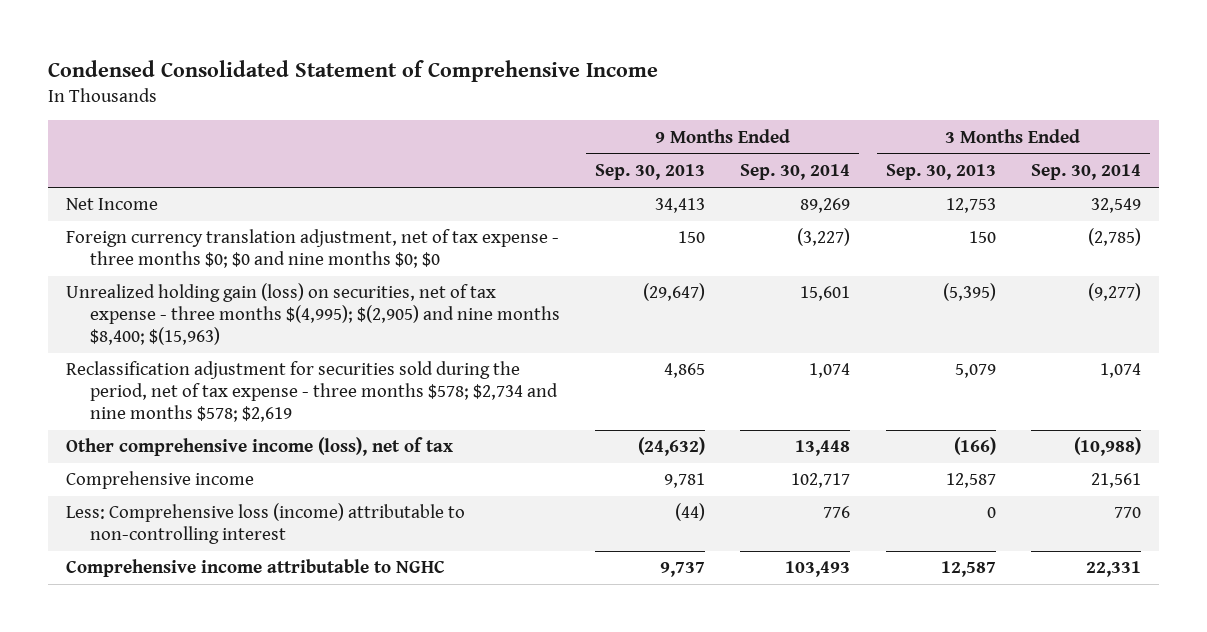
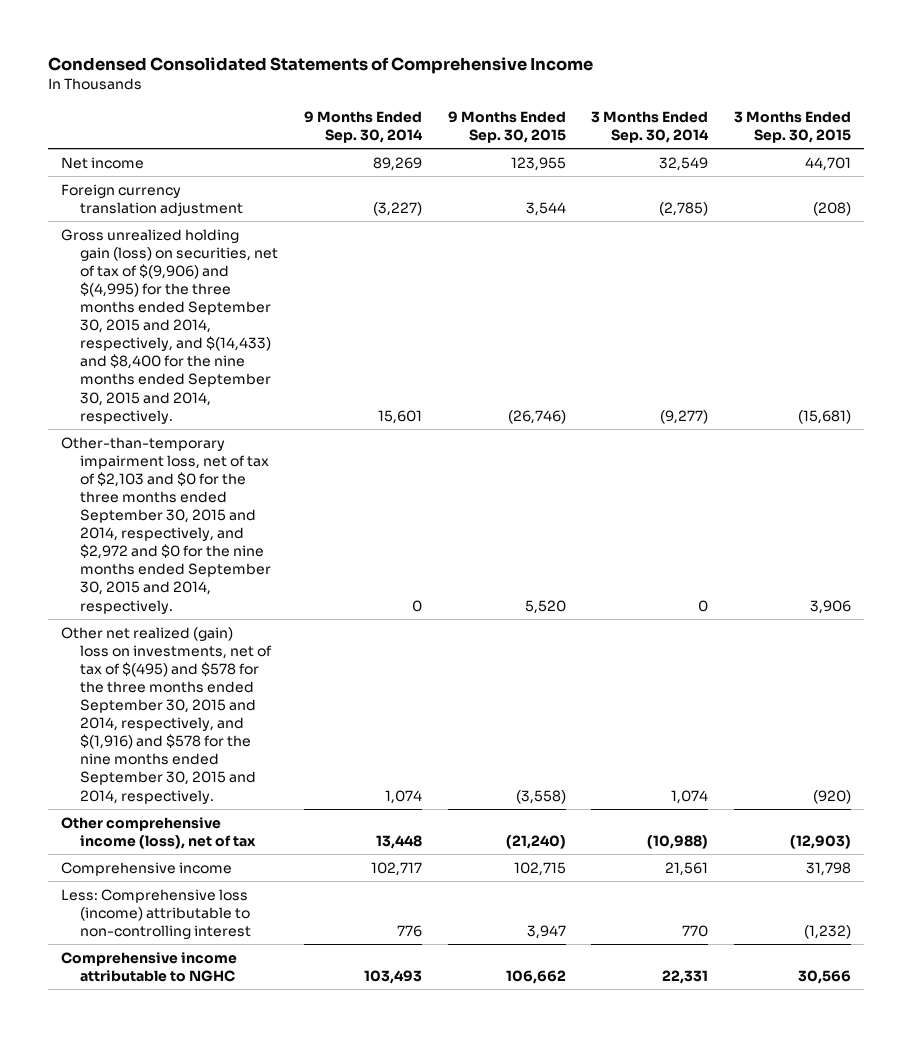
[47,59,658,82] Condensed Consolidated Statement of Comprehensive Income -> [48,57,594,75] Condensed Consolidated Statements of Comprehensive Income
[595,164,706,181] Sep. 30, 2013 -> none
[885,164,996,181] Sep. 30, 2013 -> none
none -> [447,111,566,144] 9 Months Ended Sep. 30, 2015
none -> [733,111,851,144] 3 Months Ended Sep. 30, 2015
[65,198,158,211] Net Income -> [61,156,145,169] Net income
[65,229,559,269] Foreign currency translation adjustment, net of tax expense - three months $0; $0 and nine months $0; $0 -> [61,183,244,216] Foreign currency translation adjustment
[65,283,560,345] Unrealized holding gain (loss) on securities, net of tax expense - three months $(4,995); $(2,905) and nine months $8,400; $(15,963) -> [61,228,279,424] Gross unrealized holding gain (loss) on securities, net of tax of $(9,906) and $(4,995) for the three months ended September 30, 2015 and 2014, respectively, and $(14,433) and $8,400 for the nine months ended September 30, 2015 and 2014, respectively.
none -> [61,436,272,614] Other-than-temporary impairment loss, net of tax of $2,103 and $0 for the three months ended September 30, 2015 and 2014, respectively, and $2,972 and $0 for the nine months ended September 30, 2015 and 2014, respectively.
[65,361,558,422] Reclassification adjustment for securities sold during the period, net of tax expense - three months $578; $2,734 and nine months $578; $2,619 -> [61,626,273,804] Other net realized (gain) loss on investments, net of tax of $(495) and $578 for the three months ended September 30, 2015 and 2014, respectively, and $(1,916) and $578 for the nine months ended September 30, 2015 and 2014, respectively.

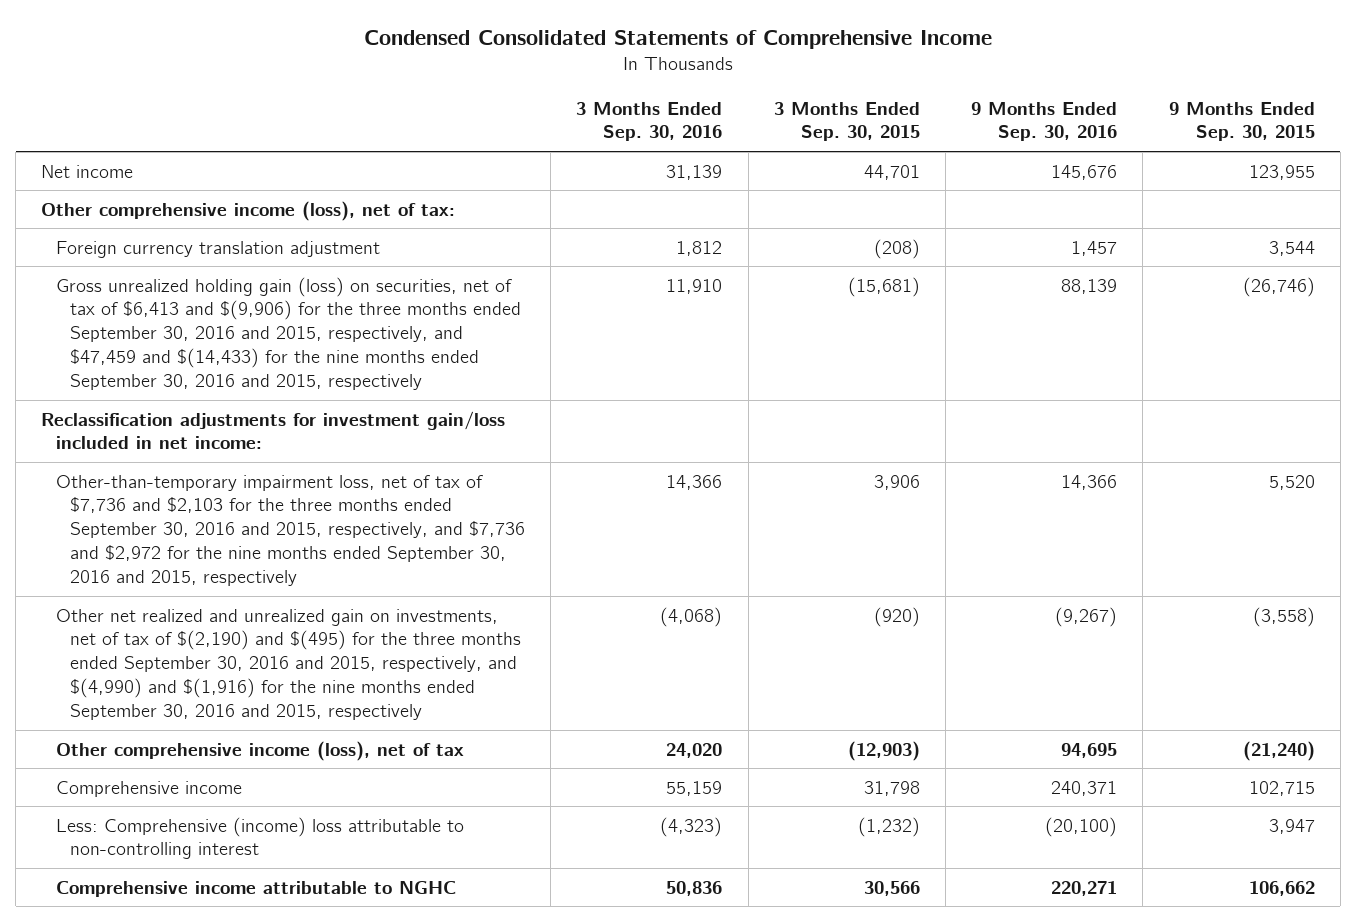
[303,111,423,144] 9 Months Ended Sep. 30, 2014 -> none
[591,111,710,144] 3 Months Ended Sep. 30, 2014 -> none
none -> [576,101,723,142] 3 Months Ended Sep. 30, 2016
none -> [971,101,1118,142] 9 Months Ended Sep. 30, 2016
none -> [41,200,456,221] Other comprehensive income (loss), net of tax:
[61,228,279,424] Gross unrealized holding gain (loss) on securities, net of tax of $(9,906) and $(4,995) for the three months ended September 30, 2015 and 2014, respectively, and $(14,433) and $8,400 for the nine months ended September 30, 2015 and 2014, respectively. -> [55,276,521,390] Gross unrealized holding gain (loss) on securities, net of tax of $6,413 and $(9,906) for the three months ended September 30, 2016 and 2015, respectively, and $47,459 and $(14,433) for the nine months ended September 30, 2016 and 2015, respectively
none -> [41,410,506,450] Reclassification adjustments for investment gain/loss included in net income:
[61,436,272,614] Other-than-temporary impairment loss, net of tax of $2,103 and $0 for the three months ended September 30, 2015 and 2014, respectively, and $2,972 and $0 for the nine months ended September 30, 2015 and 2014, respectively. -> [55,474,525,586] Other-than-temporary impairment loss, net of tax of $7,736 and $2,103 for the three months ended September 30, 2016 and 2015, respectively, and $7,736 and $2,972 for the nine months ended September 30, 2016 and 2015, respectively
[61,626,273,804] Other net realized (gain) loss on investments, net of tax of $(495) and $578 for the three months ended September 30, 2015 and 2014, respectively, and $(1,916) and $578 for the nine months ended September 30, 2015 and 2014, respectively. -> [55,608,521,720] Other net realized and unrealized gain on investments, net of tax of $(2,190) and $(495) for the three months ended September 30, 2016 and 2015, respectively, and $(4,990) and $(1,916) for the nine months ended September 30, 2016 and 2015, respectively
[61,888,252,939] Less: Comprehensive loss (income) attributable to non-controlling interest -> [55,816,464,860] Less: Comprehensive (income) loss attributable to non-controlling interest

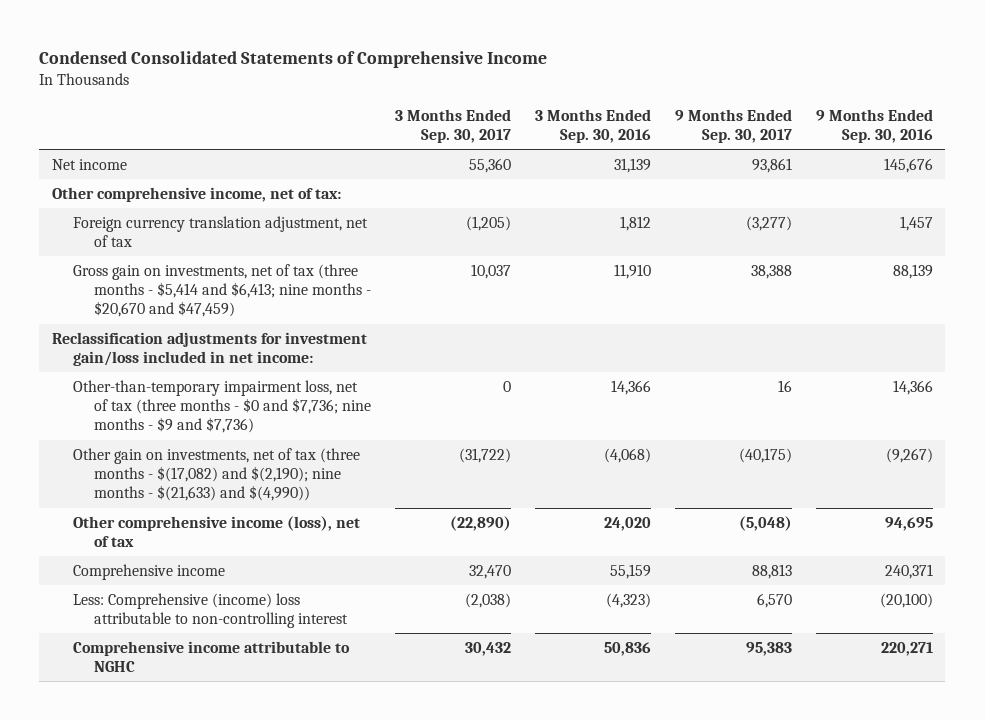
[773,101,920,142] 3 Months Ended Sep. 30, 2015 -> none
[1168,101,1315,142] 9 Months Ended Sep. 30, 2015 -> none
none -> [394,108,511,143] 3 Months Ended Sep. 30, 2017
none -> [675,108,793,143] 9 Months Ended Sep. 30, 2017
[41,200,456,221] Other comprehensive income (loss), net of tax: -> [51,186,341,202] Other comprehensive income, net of tax:
[55,240,380,258] Foreign currency translation adjustment -> [72,215,368,248] Foreign currency translation adjustment, net of tax
[55,276,521,390] Gross unrealized holding gain (loss) on securities, net of tax of $6,413 and $(9,906) for the three months ended September 30, 2016 and 2015, respectively, and $47,459 and $(14,433) for the nine months ended September 30, 2016 and 2015, respectively -> [72,263,371,318] Gross gain on investments, net of tax (three months - $5,414 and $6,413; nine months - $20,670 and $47,459)
[55,474,525,586] Other-than-temporary impairment loss, net of tax of $7,736 and $2,103 for the three months ended September 30, 2016 and 2015, respectively, and $7,736 and $2,972 for the nine months ended September 30, 2016 and 2015, respectively -> [72,379,371,434] Other-than-temporary impairment loss, net of tax (three months - $0 and $7,736; nine months - $9 and $7,736)
[55,608,521,720] Other net realized and unrealized gain on investments, net of tax of $(2,190) and $(495) for the three months ended September 30, 2016 and 2015, respectively, and $(4,990) and $(1,916) for the nine months ended September 30, 2016 and 2015, respectively -> [72,447,360,502] Other gain on investments, net of tax (three months - $(17,082) and $(2,190); nine months - $(21,633) and $(4,990))

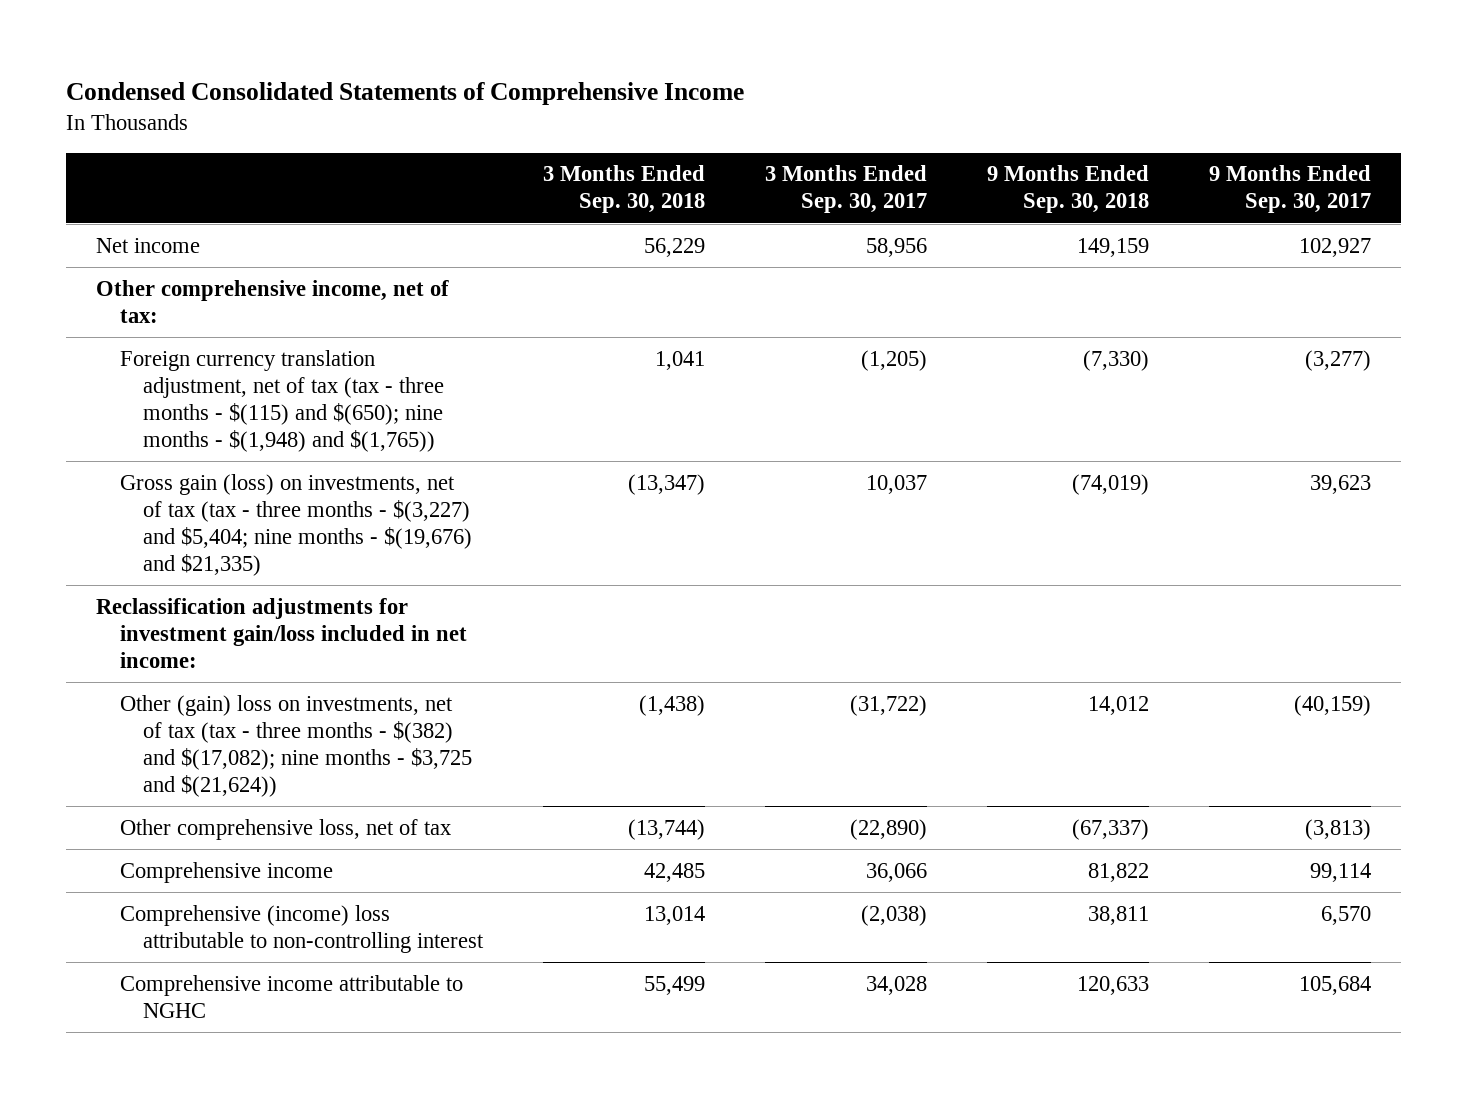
[534,108,651,143] 3 Months Ended Sep. 30, 2016 -> none
[816,108,934,143] 9 Months Ended Sep. 30, 2016 -> none
none -> [543,165,706,214] 3 Months Ended Sep. 30, 2018
none -> [987,165,1150,214] 9 Months Ended Sep. 30, 2018
[468,157,511,173] 55,360 -> [866,237,928,257] 58,956
[752,157,793,173] 93,861 -> [1299,237,1372,257] 102,927
[72,215,368,248] Foreign currency translation adjustment, net of tax -> [119,349,445,453] Foreign currency translation adjustment, net of tax (tax - three months - $(115) and $(650); nine months - $(1,948) and $(1,765))
[72,263,371,318] Gross gain on investments, net of tax (three months - $5,414 and $6,413; nine months - $20,670 and $47,459) -> [119,473,473,577] Gross gain (loss) on investments, net of tax (tax - three months - $(3,227) and $5,404; nine months - $(19,676) and $21,335)
[751,264,793,279] 38,388 -> [1310,474,1372,494] 39,623
[72,379,371,434] Other-than-temporary impairment loss, net of tax (three months - $0 and $7,736; nine months - $9 and $7,736) -> none
[72,447,360,502] Other gain on investments, net of tax (three months - $(17,082) and $(2,190); nine months - $(21,633) and $(4,990)) -> [119,694,473,798] Other (gain) loss on investments, net of tax (tax - three months - $(382) and $(17,082); nine months - $3,725 and $(21,624))
[739,447,793,463] (40,175) -> [1294,694,1372,716] (40,159)
[72,515,360,548] Other comprehensive income (loss), net of tax -> [119,818,451,840] Other comprehensive loss, net of tax
[739,515,793,531] (5,048) -> [1305,818,1372,840] (3,813)
[468,564,511,579] 32,470 -> [866,862,928,882] 36,066
[752,563,793,579] 88,813 -> [1310,862,1372,882] 99,114
[72,592,348,629] Less: Comprehensive (income) loss attributable to non-controlling interest -> [119,904,485,953] Comprehensive (income) loss attributable to non-controlling interest
[464,641,511,656] 30,432 -> [866,975,928,995] 34,028
[746,641,793,656] 95,383 -> [1299,975,1372,995] 105,684

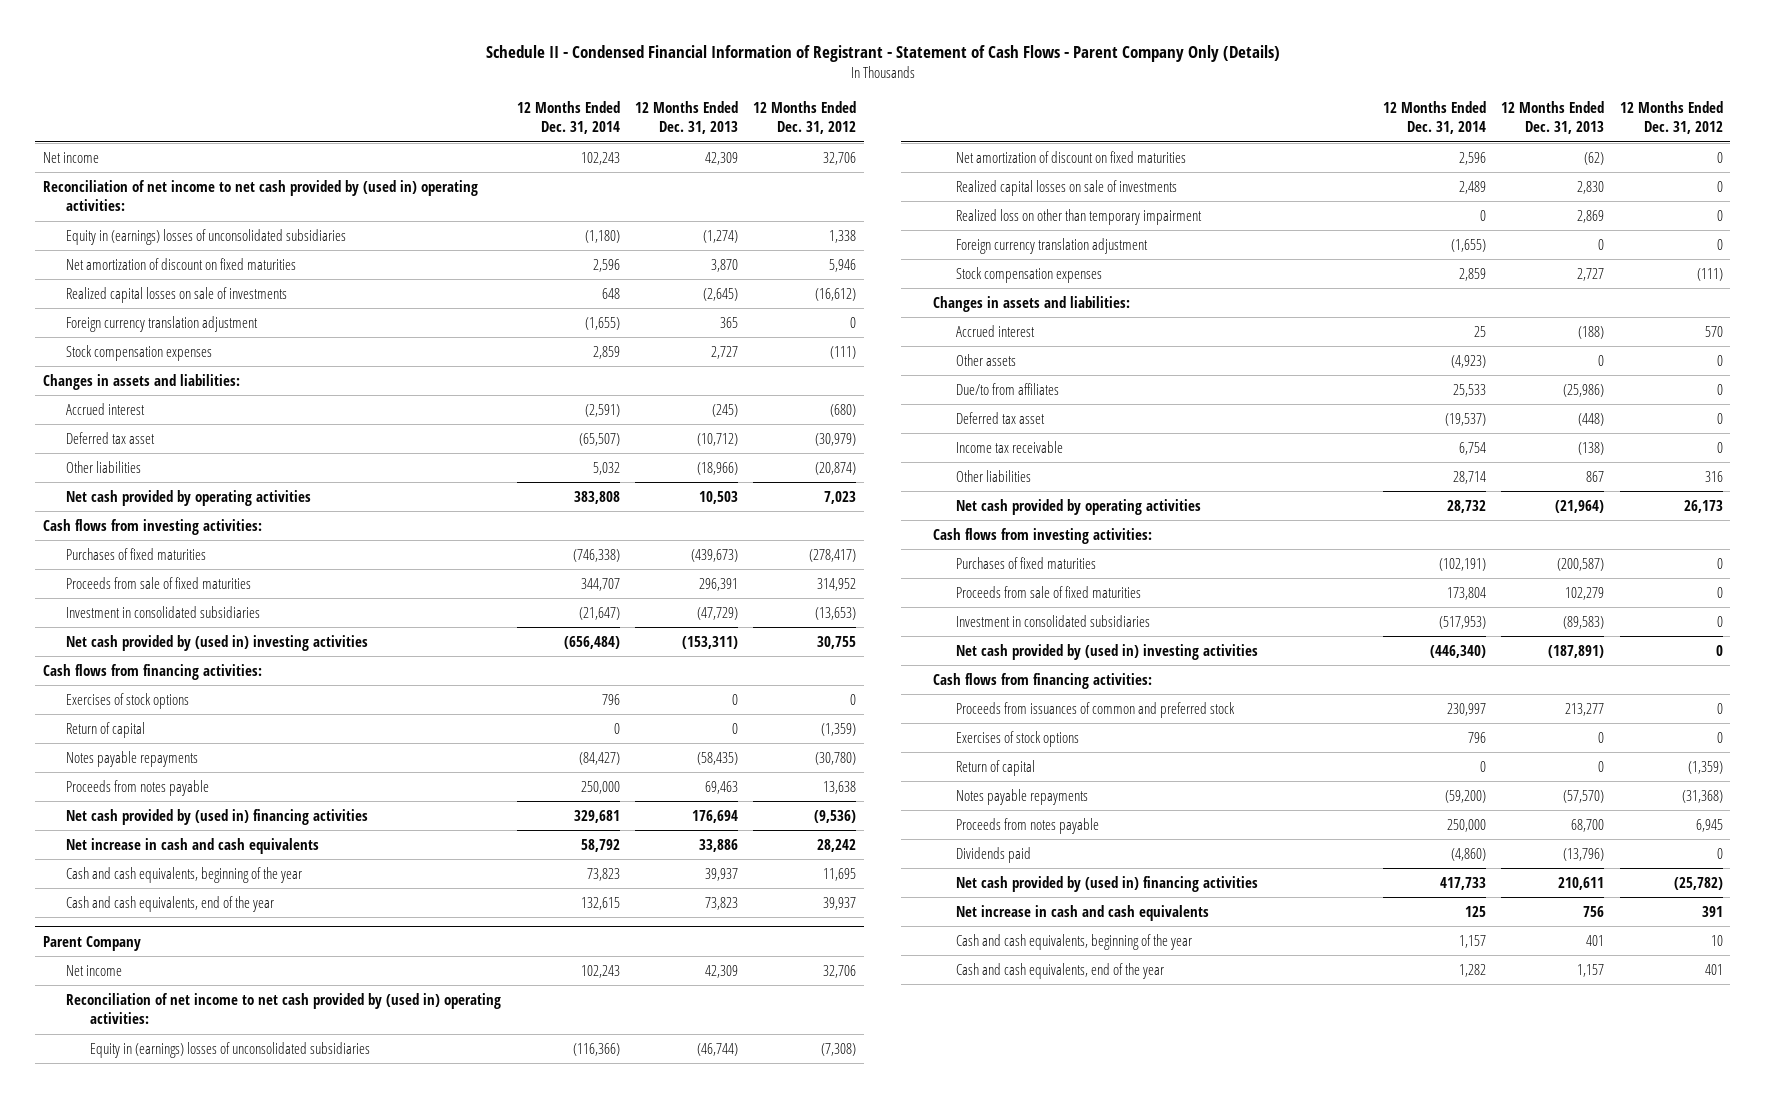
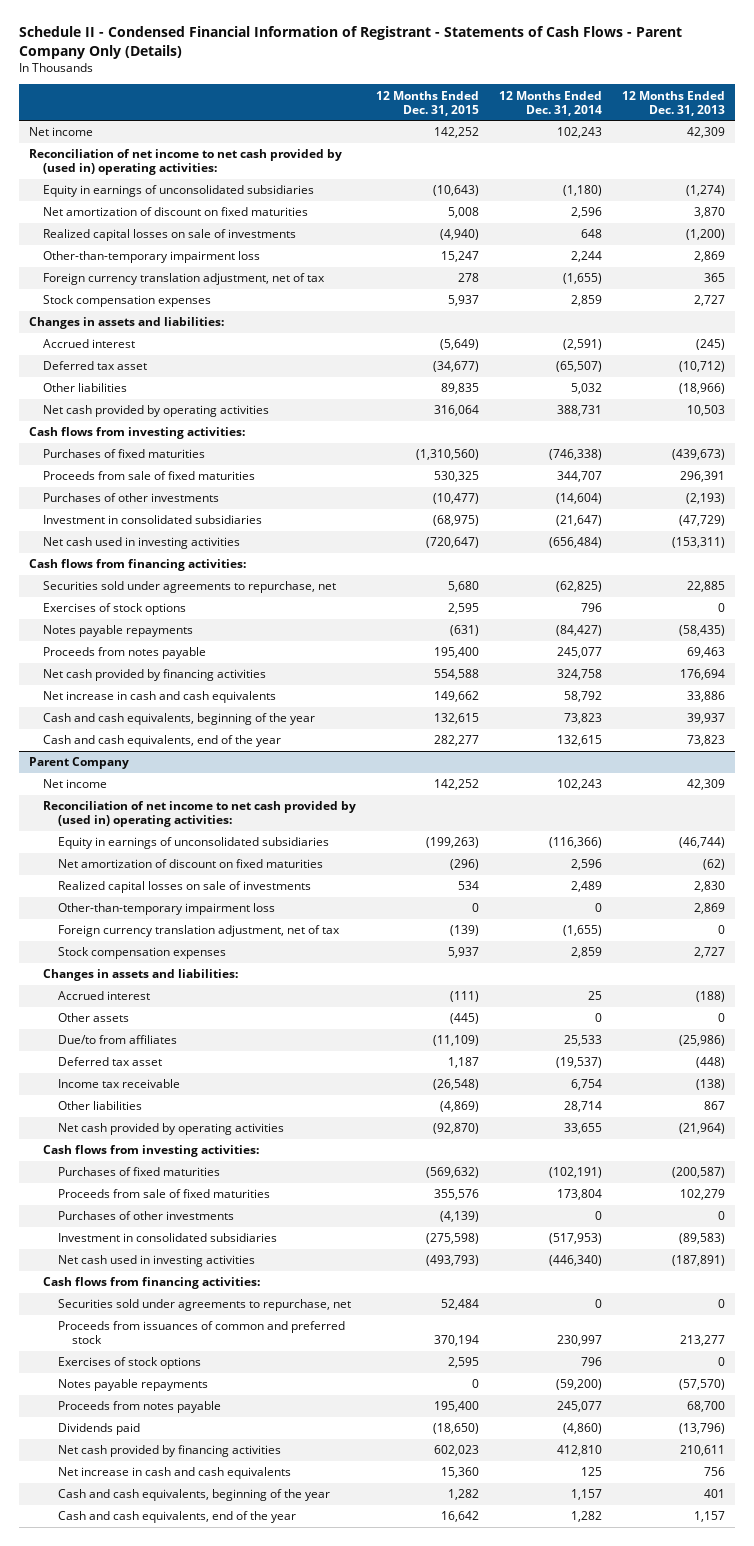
[485,45,1280,63] Schedule II - Condensed Financial Information of Registrant - Statement of Cash Flows - Parent Company Only (Details) -> [18,26,682,60] Schedule II - Condensed Financial Information of Registrant - Statements of Cash Flows - Parent Company Only (Details)
[753,101,857,135] 12 Months Ended Dec. 31, 2012 -> none
none -> [376,90,480,116] 12 Months Ended Dec. 31, 2015
[66,229,347,246] Equity in (earnings) losses of unconsolidated subsidiaries -> [43,185,315,198] Equity in earnings of unconsolidated subsidiaries
[702,288,738,302] (2,645) -> [686,229,726,241] (1,200)
none -> [43,251,261,264] Other-than-temporary impairment loss
[66,316,259,333] Foreign currency translation adjustment -> [43,273,326,286] Foreign currency translation adjustment, net of tax
[573,491,620,505] 383,808 -> [557,405,603,417] 388,731
none -> [43,493,220,503] Purchases of other investments
[66,635,369,652] Net cash provided by (used in) investing activities -> [43,537,241,550] Net cash used in investing activities
none -> [43,581,337,594] Securities sold under agreements to repurchase, net
[66,722,146,739] Return of capital -> none
[580,781,620,795] 250,000 -> [557,647,603,659] 245,077
[66,809,369,826] Net cash provided by (used in) financing activities -> [43,669,267,682] Net cash provided by financing activities
[573,810,620,824] 329,681 -> [557,669,603,681] 324,758
[89,1042,370,1059] Equity in (earnings) losses of unconsolidated subsidiaries -> [57,837,329,850] Equity in earnings of unconsolidated subsidiaries
[956,209,1203,226] Realized loss on other than temporary impairment -> [57,903,275,916] Other-than-temporary impairment loss
[956,238,1149,255] Foreign currency translation adjustment -> [57,925,340,938] Foreign currency translation adjustment, net of tax
[1450,355,1486,369] (4,923) -> [595,1013,603,1023] 0
[1446,500,1486,514] 28,732 -> [564,1123,603,1135] 33,655
none -> [57,1211,234,1221] Purchases of other investments
[956,644,1259,661] Net cash provided by (used in) investing activities -> [57,1255,255,1268] Net cash used in investing activities
none -> [57,1299,351,1312] Securities sold under agreements to repurchase, net
[956,760,1036,777] Return of capital -> none
[1446,819,1486,833] 250,000 -> [557,1401,603,1413] 245,077
[956,876,1259,893] Net cash provided by (used in) financing activities -> [57,1445,281,1458] Net cash provided by financing activities
[1439,877,1486,891] 417,733 -> [557,1445,603,1457] 412,810

